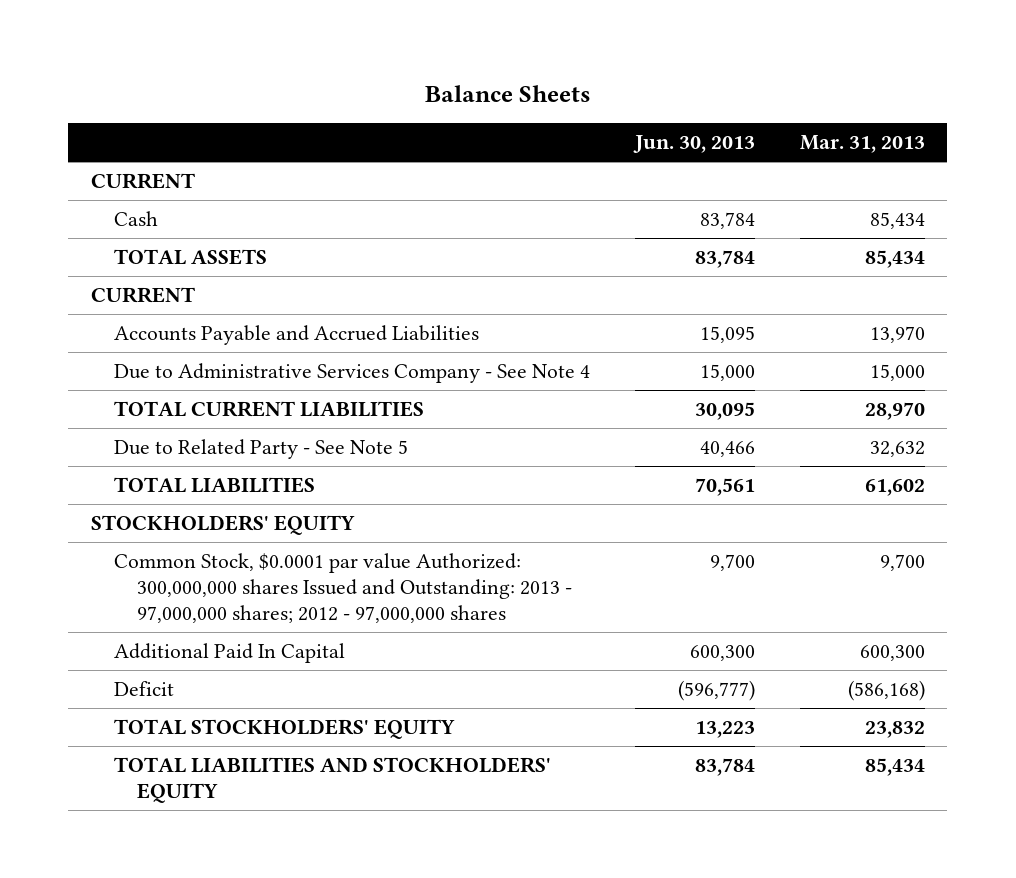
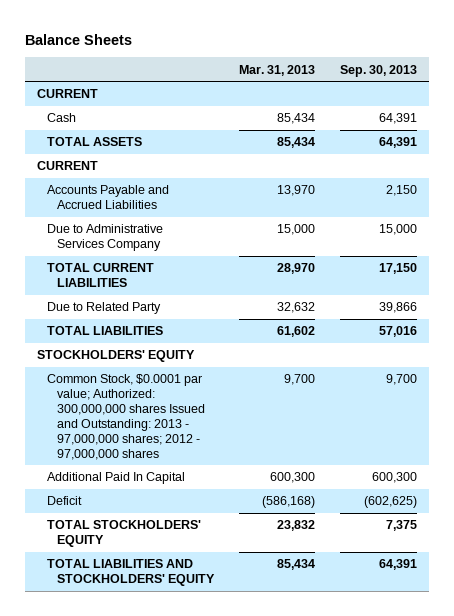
[633,135,756,154] Jun. 30, 2013 -> none
none -> [339,64,417,77] Sep. 30, 2013
[114,362,591,383] Due to Administrative Services Company - See Note 4 -> [47,224,164,252] Due to Administrative Services Company
[114,438,409,459] Due to Related Party - See Note 5 -> [47,302,162,315] Due to Related Party
[114,552,573,623] Common Stock, $0.0001 par value Authorized: 300,000,000 shares Issued and Outstanding: 2013 - 97,000,000 shares; 2012 - 97,000,000 shares -> [47,374,206,460] Common Stock, $0.0001 par value; Authorized: 300,000,000 shares Issued and Outstanding: 2013 - 97,000,000 shares; 2012 - 97,000,000 shares

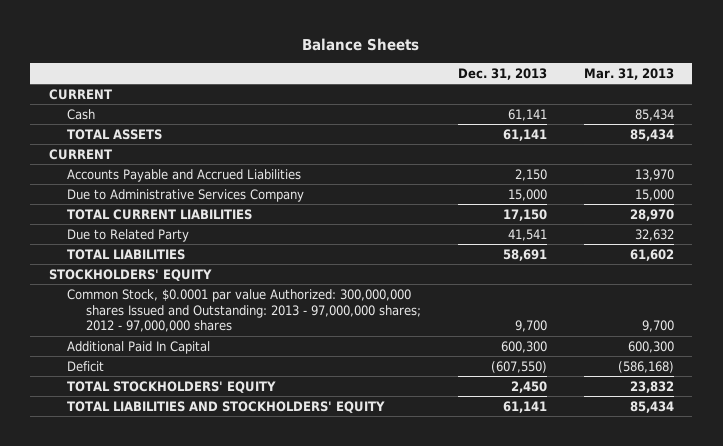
[339,64,417,77] Sep. 30, 2013 -> none
none -> [457,68,547,81] Dec. 31, 2013
[47,374,206,460] Common Stock, $0.0001 par value; Authorized: 300,000,000 shares Issued and Outstanding: 2013 - 97,000,000 shares; 2012 - 97,000,000 shares -> [67,288,421,333] Common Stock, $0.0001 par value Authorized: 300,000,000 shares Issued and Outstanding: 2013 - 97,000,000 shares; 2012 - 97,000,000 shares

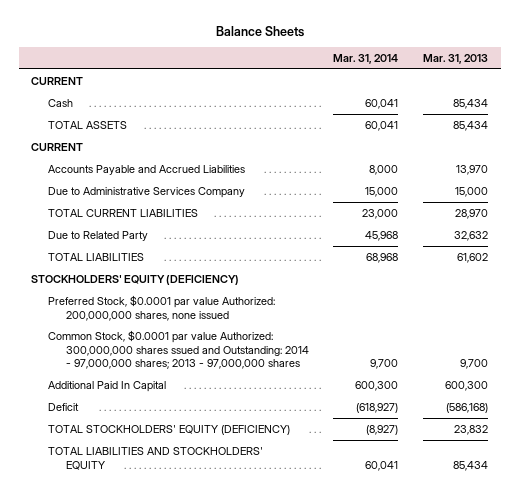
[457,68,547,81] Dec. 31, 2013 -> none
none -> [333,53,399,64] Mar. 31, 2014
[48,268,212,281] STOCKHOLDERS' EQUITY -> [31,274,240,285] STOCKHOLDERS' EQUITY (DEFICIENCY)
none -> [48,294,276,321] Preferred Stock, $0.0001 par value Authorized: 200,000,000 shares, none issued
[67,288,421,333] Common Stock, $0.0001 par value Authorized: 300,000,000 shares Issued and Outstanding: 2013 - 97,000,000 shares; 2012 - 97,000,000 shares -> [48,329,309,370] Common Stock, $0.0001 par value Authorized: 300,000,000 shares ssued and Outstanding: 2014 - 97,000,000 shares; 2013 - 97,000,000 shares
[67,380,277,393] TOTAL STOCKHOLDERS' EQUITY -> [48,424,291,435] TOTAL STOCKHOLDERS' EQUITY (DEFICIENCY)

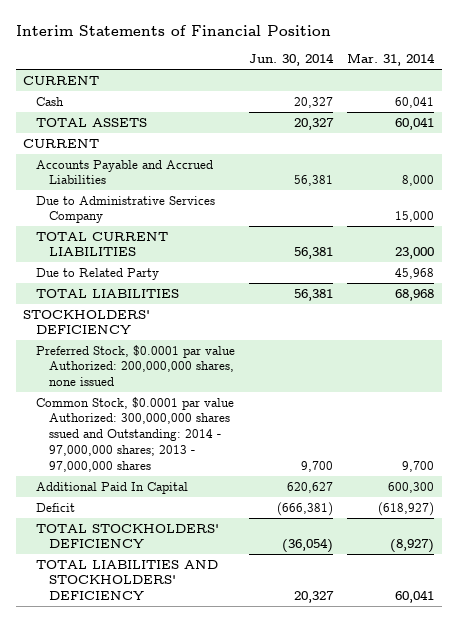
[215,25,304,37] Balance Sheets -> [16,24,332,36] Interim Statements of Financial Position
[423,53,489,64] Mar. 31, 2013 -> none
none -> [249,53,335,67] Jun. 30, 2014
[31,274,240,285] STOCKHOLDERS' EQUITY (DEFICIENCY) -> [23,309,151,335] STOCKHOLDERS' DEFICIENCY
[48,424,291,435] TOTAL STOCKHOLDERS' EQUITY (DEFICIENCY) -> [36,523,220,549] TOTAL STOCKHOLDERS' DEFICIENCY
[48,446,264,470] TOTAL LIABILITIES AND STOCKHOLDERS' EQUITY -> [36,559,219,601] TOTAL LIABILITIES AND STOCKHOLDERS' DEFICIENCY

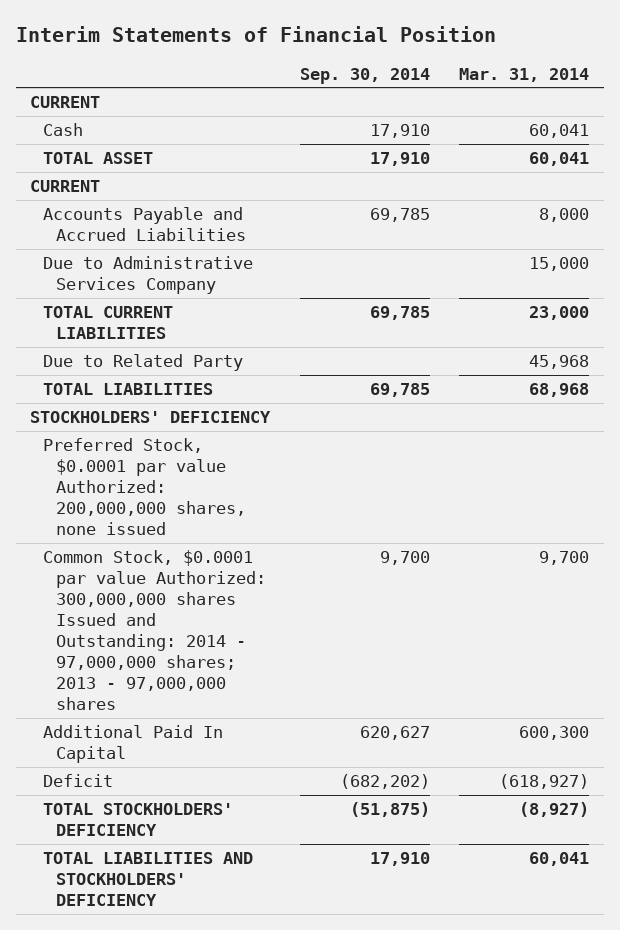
[249,53,335,67] Jun. 30, 2014 -> none
none -> [299,67,430,84] Sep. 30, 2014
[36,117,148,127] TOTAL ASSETS -> [43,152,154,165] TOTAL ASSET
[36,396,235,473] Common Stock, $0.0001 par value Authorized: 300,000,000 shares ssued and Outstanding: 2014 - 97,000,000 shares; 2013 - 97,000,000 shares -> [43,550,267,711] Common Stock, $0.0001 par value Authorized: 300,000,000 shares Issued and Outstanding: 2014 - 97,000,000 shares; 2013 - 97,000,000 shares

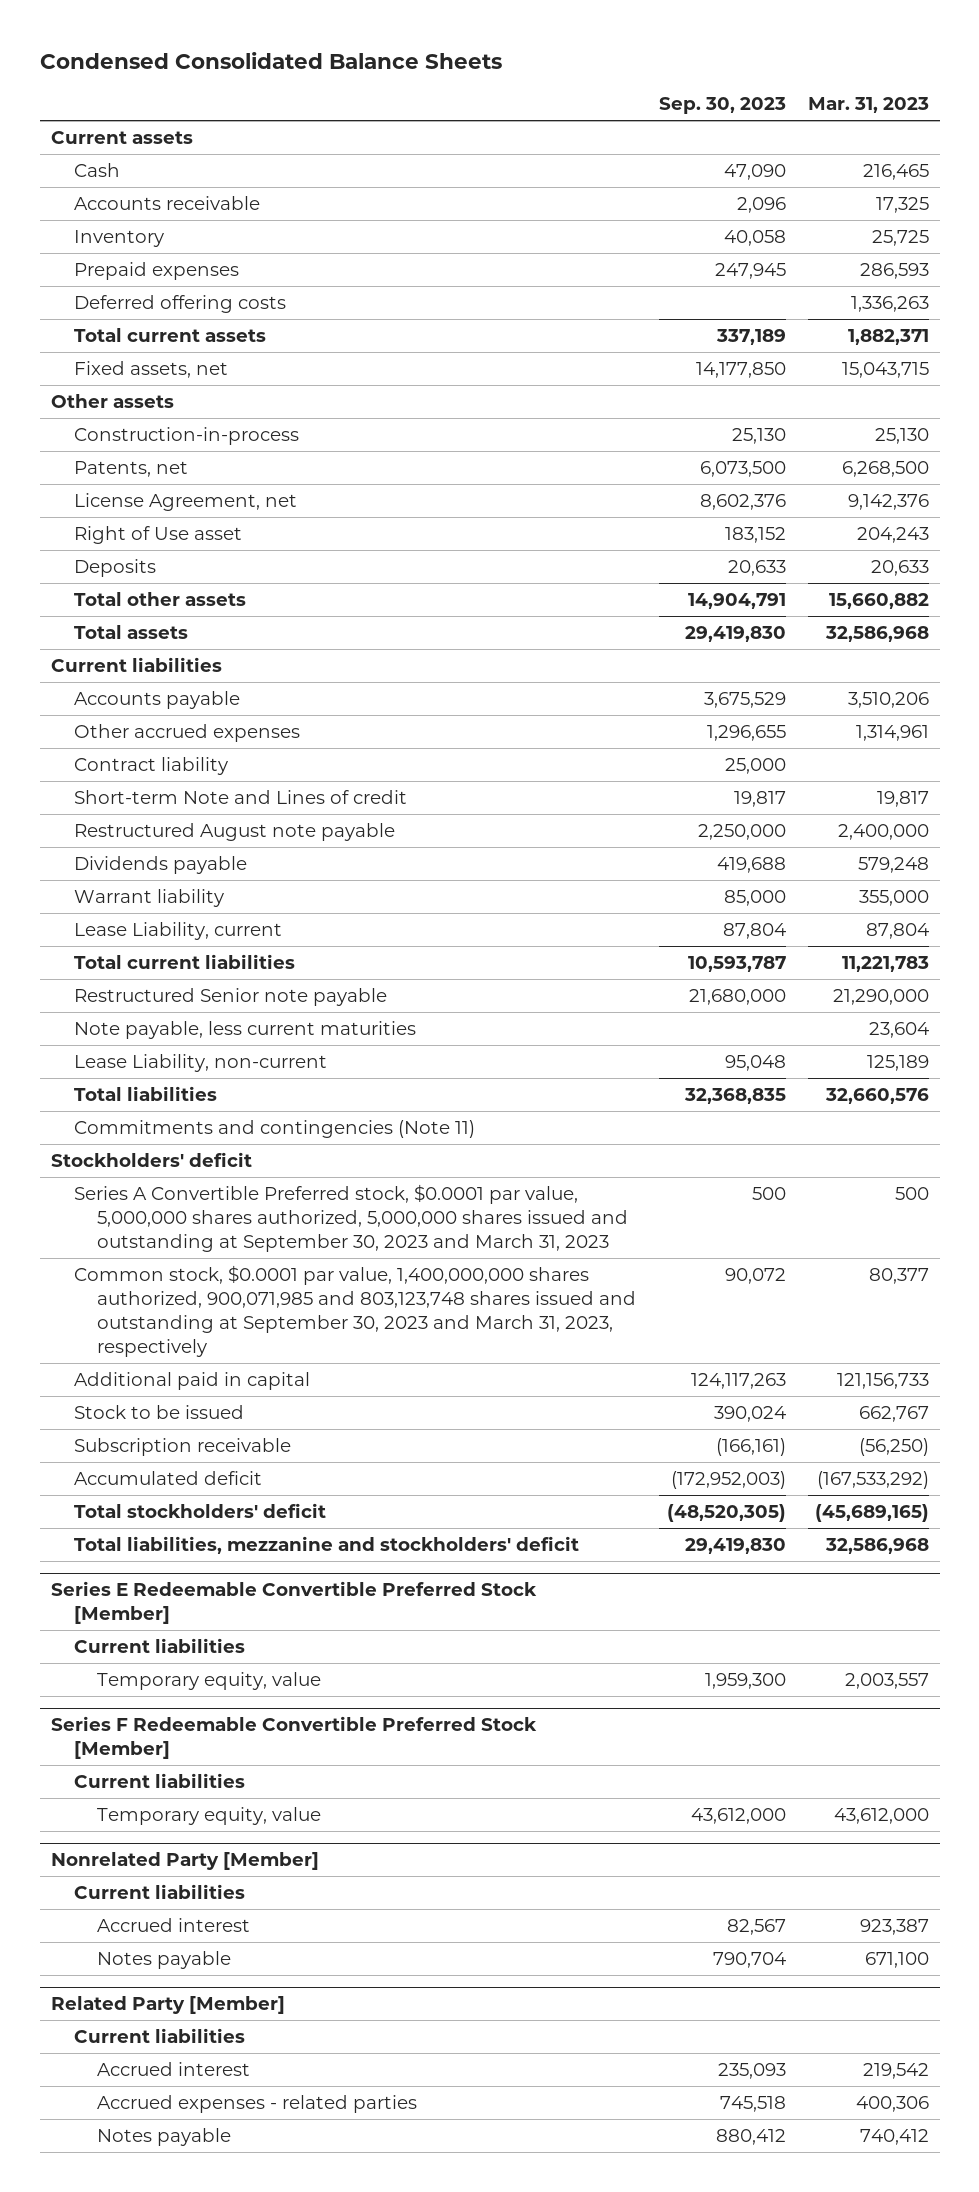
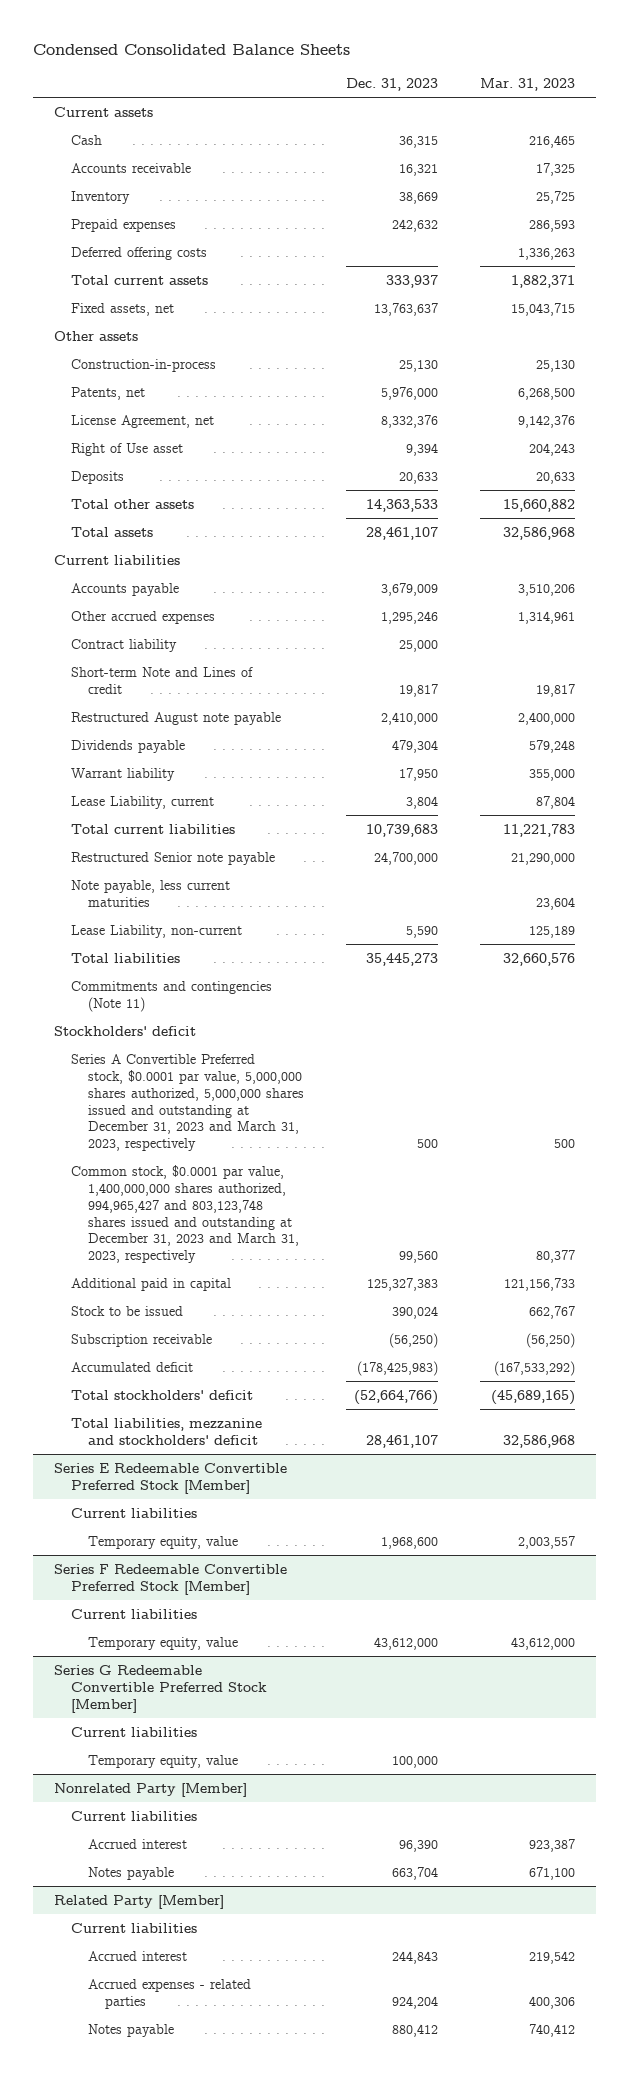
[658,97,786,115] Sep. 30, 2023 -> none
none -> [346,77,439,91] Dec. 31, 2023
[74,1184,629,1253] Series A Convertible Preferred stock, $0.0001 par value, 5,000,000 shares authorized, 5,000,000 shares issued and outstanding at September 30, 2023 and March 31, 2023 -> [71,1053,305,1152] Series A Convertible Preferred stock, $0.0001 par value, 5,000,000 shares authorized, 5,000,000 shares issued and outstanding at December 31, 2023 and March 31, 2023, respectively
[74,1265,637,1358] Common stock, $0.0001 par value, 1,400,000,000 shares authorized, 900,071,985 and 803,123,748 shares issued and outstanding at September 30, 2023 and March 31, 2023, respectively -> [71,1164,300,1264] Common stock, $0.0001 par value, 1,400,000,000 shares authorized, 994,965,427 and 803,123,748 shares issued and outstanding at December 31, 2023 and March 31, 2023, respectively
none -> [54,1664,268,1713] Series G Redeemable Convertible Preferred Stock [Member]
none -> [71,1726,198,1737] Current liabilities
none -> [88,1754,239,1768] Temporary equity, value

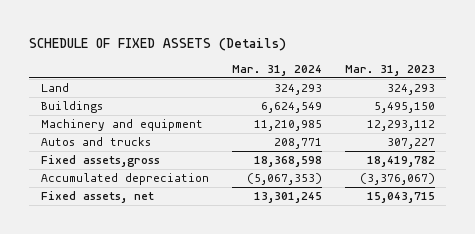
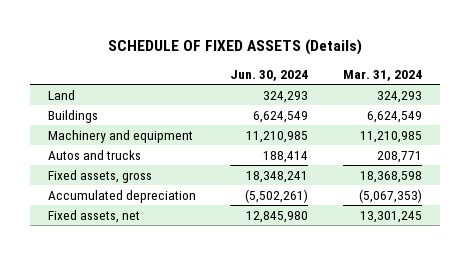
[344,64,435,76] Mar. 31, 2023 -> none
none -> [230,69,309,81] Jun. 30, 2024
[40,155,160,168] Fixed assets,gross -> [47,169,152,183] Fixed assets, gross

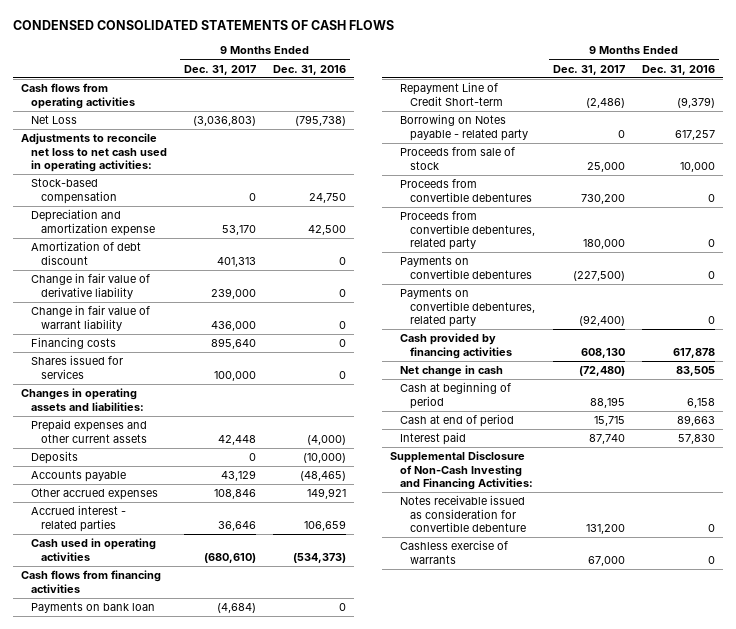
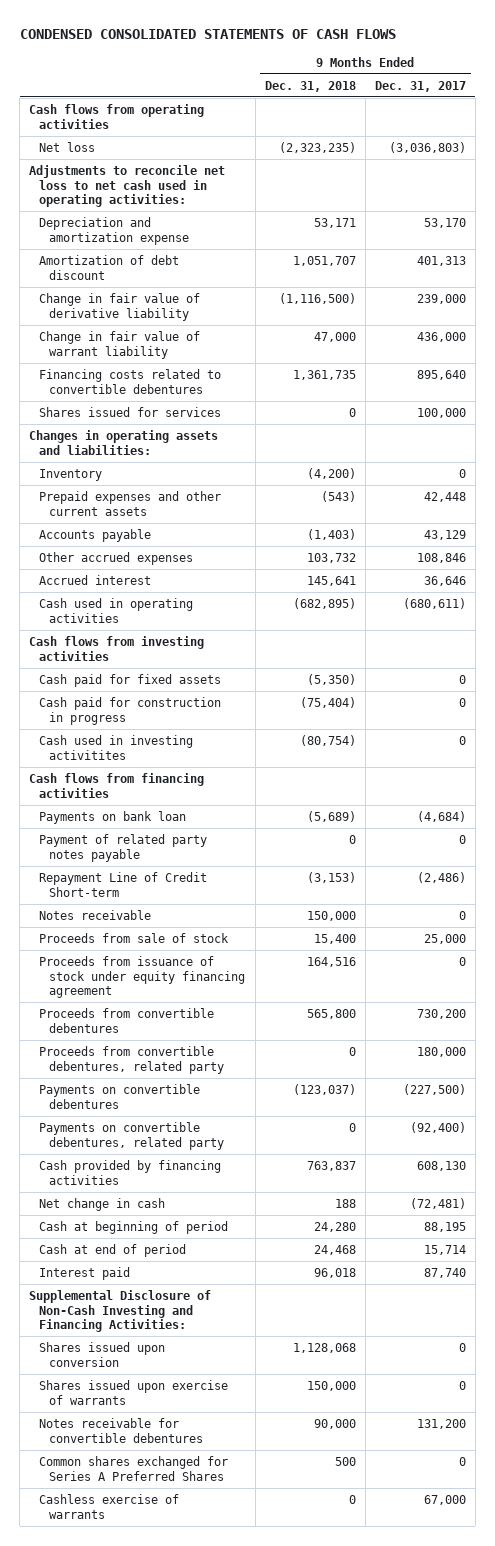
[272,64,346,75] Dec. 31, 2016 -> none
none -> [264,80,356,92] Dec. 31, 2018
[31,115,78,125] Net Loss -> [39,141,96,152] Net loss
[31,178,117,204] Stock-based compensation -> none
[31,337,117,350] Financing costs -> [39,368,222,394] Financing costs related to convertible debentures
none -> [39,468,103,481] Inventory
[31,451,79,465] Deposits -> none
[31,505,127,532] Accrued interest - related parties -> [39,574,152,585] Accrued interest
[203,552,256,563] (680,610) -> [402,597,466,609] (680,611)
none -> [29,635,205,661] Cash flows from investing activities
none -> [39,673,222,687] Cash paid for fixed assets
none -> [39,696,222,725] Cash paid for construction in progress
none -> [39,734,194,760] Cash used in investing activitites
none -> [39,833,208,862] Payment of related party notes payable
[399,114,528,141] Borrowing on Notes payable - related party -> none
none -> [39,909,152,920] Notes receivable
none -> [39,955,246,999] Proceeds from issuance of stock under equity financing agreement
[578,366,625,377] (72,480) -> [409,1197,466,1209] (72,481)
[593,416,625,427] 15,715 -> [423,1244,466,1255] 15,714
none -> [39,1341,166,1367] Shares issued upon conversion
none -> [39,1379,229,1405] Shares issued upon exercise of warrants
[399,495,526,532] Notes receivable issued as consideration for convertible debenture -> [39,1417,204,1443] Notes receivable for convertible debentures
none -> [39,1455,229,1481] Common shares exchanged for Series A Preferred Shares

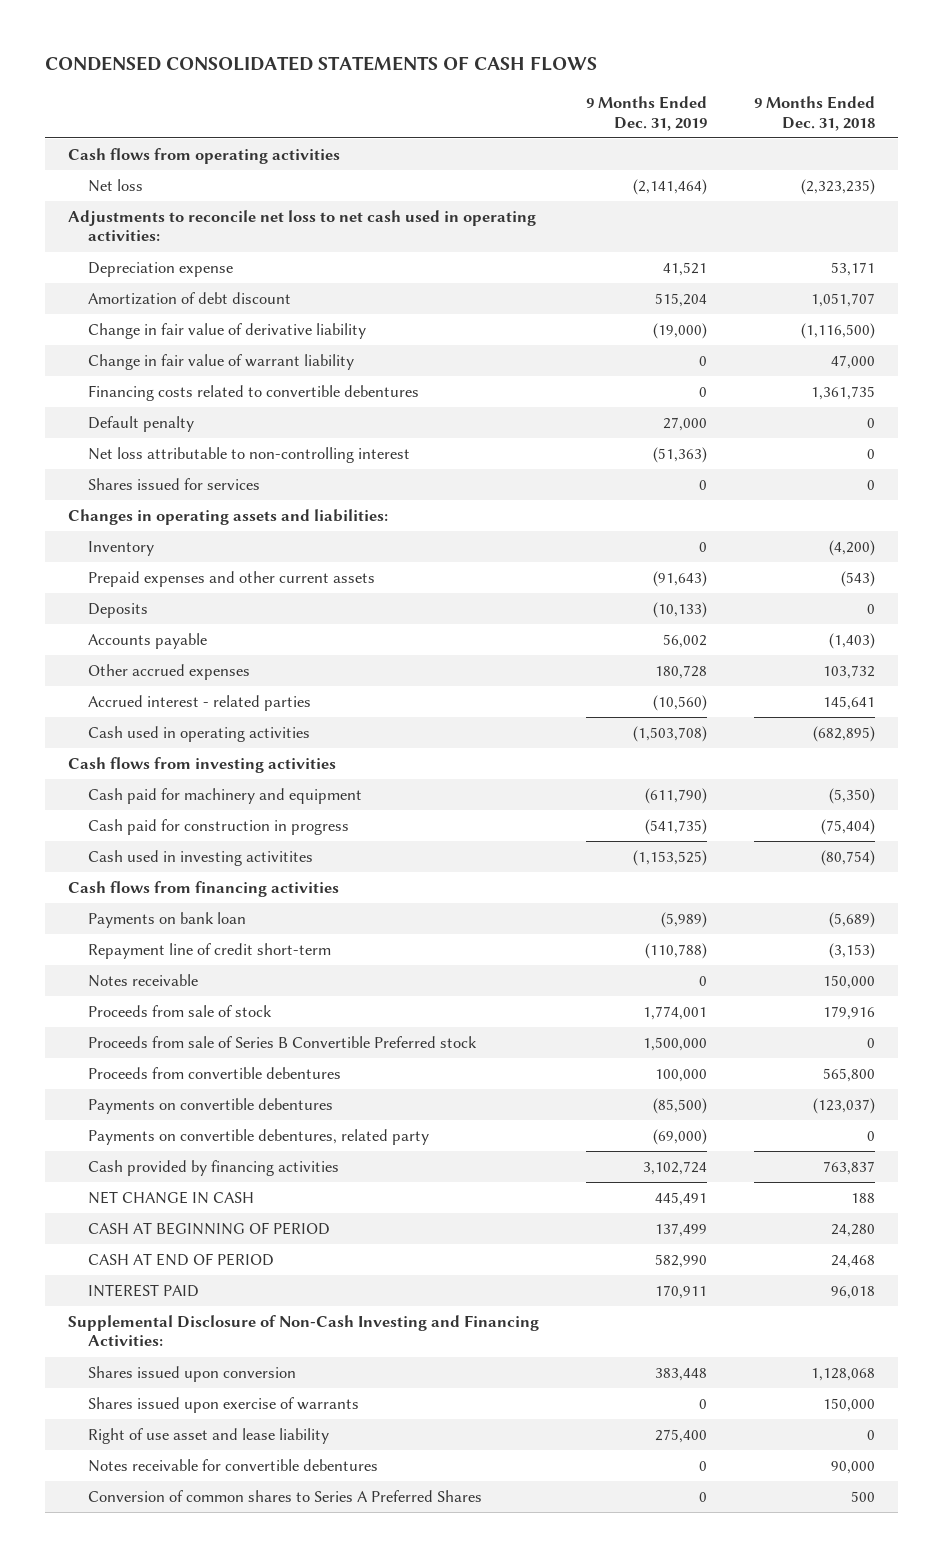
[374,80,466,92] Dec. 31, 2017 -> none
none -> [585,96,707,131] 9 Months Ended Dec. 31, 2019
[39,216,190,245] Depreciation and amortization expense -> [88,261,234,277] Depreciation expense
none -> [88,415,195,432] Default penalty
none -> [88,446,411,463] Net loss attributable to non-controlling interest
none -> [88,602,149,618] Deposits
[39,574,152,585] Accrued interest -> [88,694,312,711] Accrued interest - related parties
[39,673,222,687] Cash paid for fixed assets -> [88,787,363,804] Cash paid for machinery and equipment
[39,833,208,862] Payment of related party notes payable -> none
[39,871,208,897] Repayment Line of Credit Short-term -> [88,942,332,959] Repayment line of credit short-term
[313,933,356,944] 15,400 -> [822,1005,875,1020] 179,916
[39,955,246,999] Proceeds from issuance of stock under equity financing agreement -> [88,1035,478,1048] Proceeds from sale of Series B Convertible Preferred stock
[306,956,356,967] 164,516 -> [866,1037,875,1048] 0
[39,1045,225,1074] Proceeds from convertible debentures, related party -> none
[39,1197,166,1211] Net change in cash -> [88,1190,255,1204] NET CHANGE IN CASH
[39,1220,229,1234] Cash at beginning of period -> [88,1221,331,1235] CASH AT BEGINNING OF PERIOD
[39,1243,187,1257] Cash at end of period -> [88,1252,275,1266] CASH AT END OF PERIOD
[39,1266,131,1280] Interest paid -> [88,1283,200,1297] INTEREST PAID
none -> [88,1427,330,1444] Right of use asset and lease liability
[39,1493,180,1519] Cashless exercise of warrants -> none
[39,1455,229,1481] Common shares exchanged for Series A Preferred Shares -> [88,1489,483,1502] Conversion of common shares to Series A Preferred Shares

